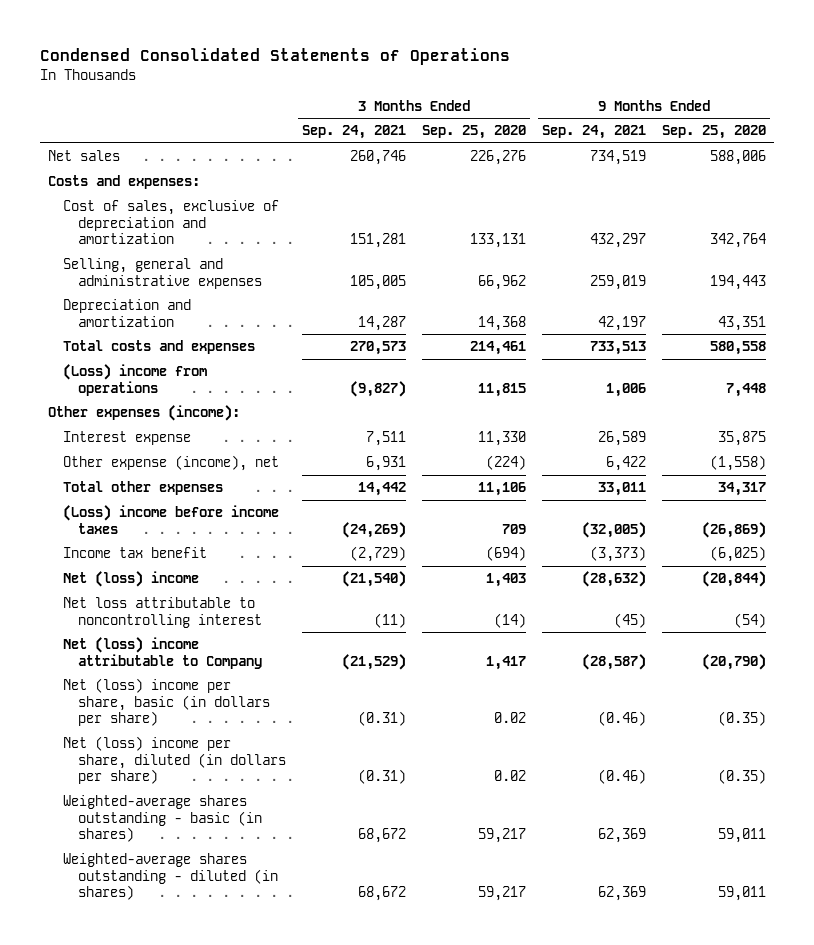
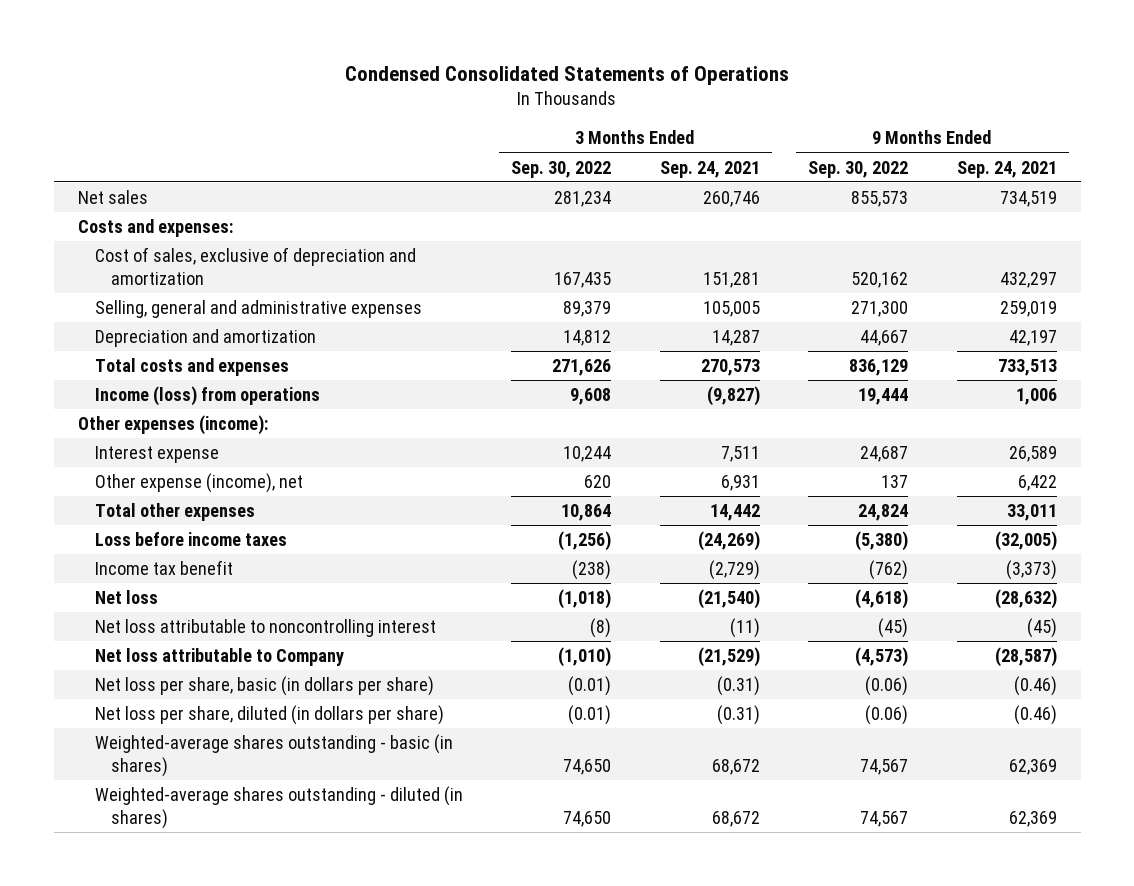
[422,125,527,140] Sep. 25, 2020 -> none
[661,125,766,140] Sep. 25, 2020 -> none
none -> [511,160,612,178] Sep. 30, 2022
none -> [808,160,909,178] Sep. 30, 2022
[63,364,208,396] (Loss) income from operations -> [94,385,320,406] Income (loss) from operations
[63,505,280,534] (Loss) income before income taxes -> [94,531,287,546] Loss before income taxes
[63,571,200,588] Net (loss) income -> [94,589,158,604] Net loss
[63,637,263,669] Net (loss) income attributable to Company -> [94,647,344,666] Net loss attributable to Company
[63,678,271,727] Net (loss) income per share, basic (in dollars per share) -> [94,675,434,696] Net loss per share, basic (in dollars per share)
[63,736,287,785] Net (loss) income per share, diluted (in dollars per share) -> [94,704,444,725] Net loss per share, diluted (in dollars per share)

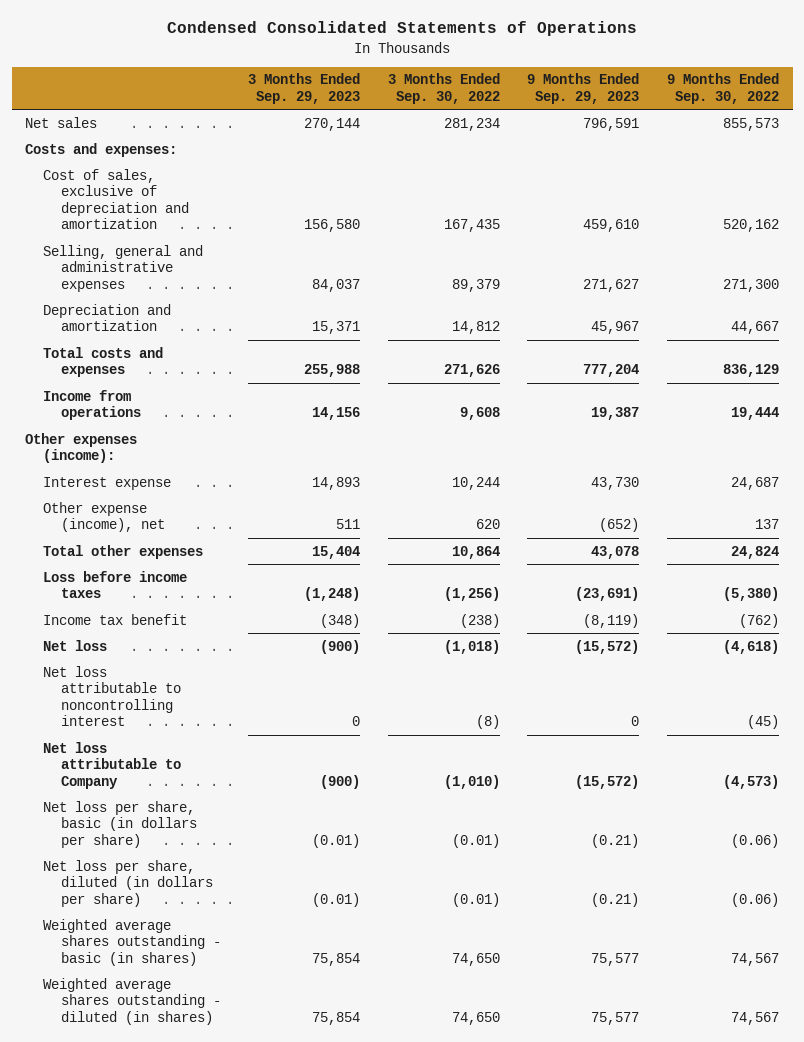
[659,160,760,178] Sep. 24, 2021 -> none
[956,160,1057,178] Sep. 24, 2021 -> none
none -> [248,73,361,104] 3 Months Ended Sep. 29, 2023
none -> [527,73,640,104] 9 Months Ended Sep. 29, 2023
[94,385,320,406] Income (loss) from operations -> [42,389,141,421] Income from operations
[94,733,453,777] Weighted-average shares outstanding - basic (in shares) -> [42,918,221,966] Weighted average shares outstanding - basic (in shares)
[94,785,463,829] Weighted-average shares outstanding - diluted (in shares) -> [42,977,221,1025] Weighted average shares outstanding - diluted (in shares)

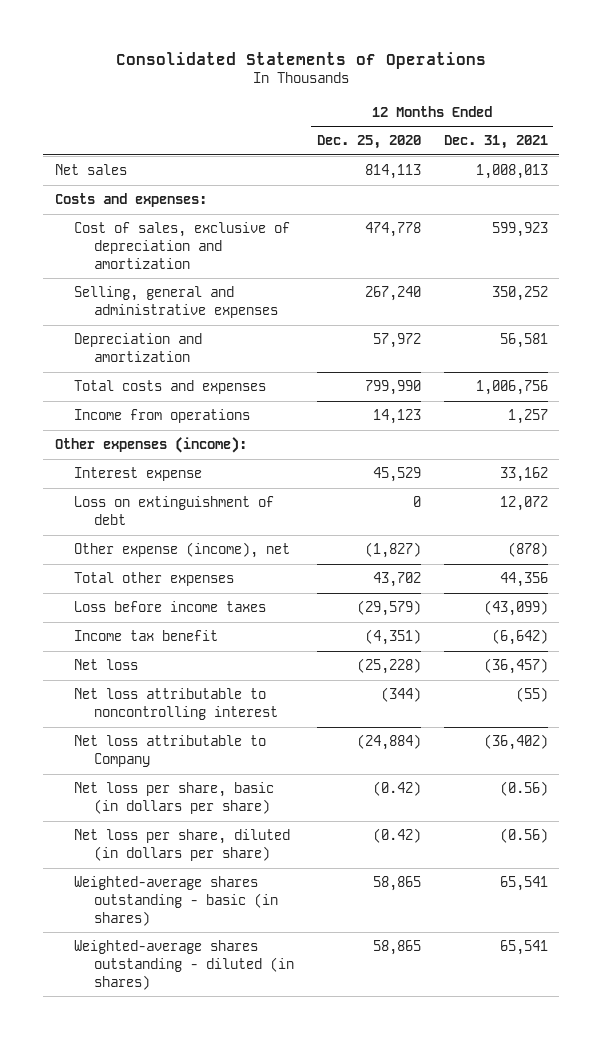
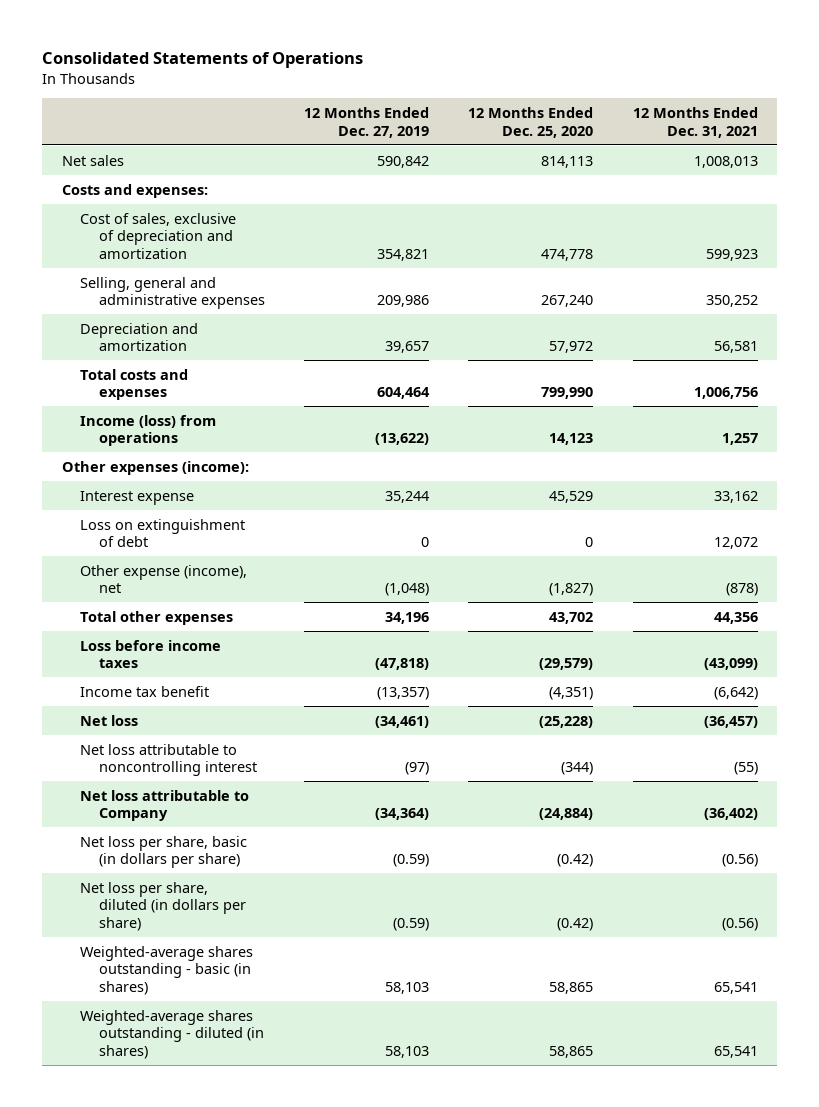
none -> [304,107,430,138] 12 Months Ended Dec. 27, 2019
[74,409,251,424] Income from operations -> [80,414,217,447] Income (loss) from operations

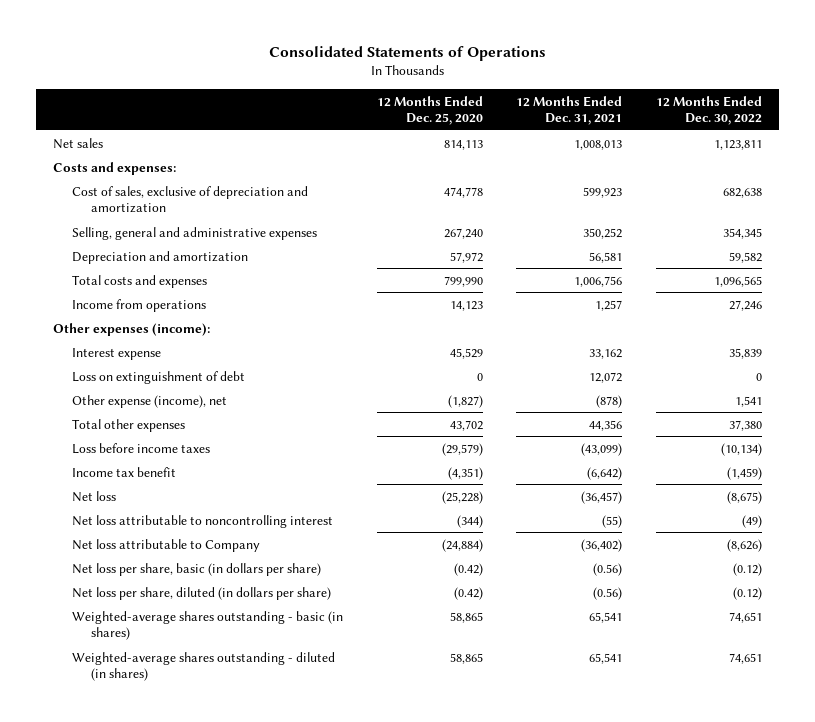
[304,107,430,138] 12 Months Ended Dec. 27, 2019 -> none
none -> [656,95,763,126] 12 Months Ended Dec. 30, 2022
[80,414,217,447] Income (loss) from operations -> [71,298,206,312] Income from operations

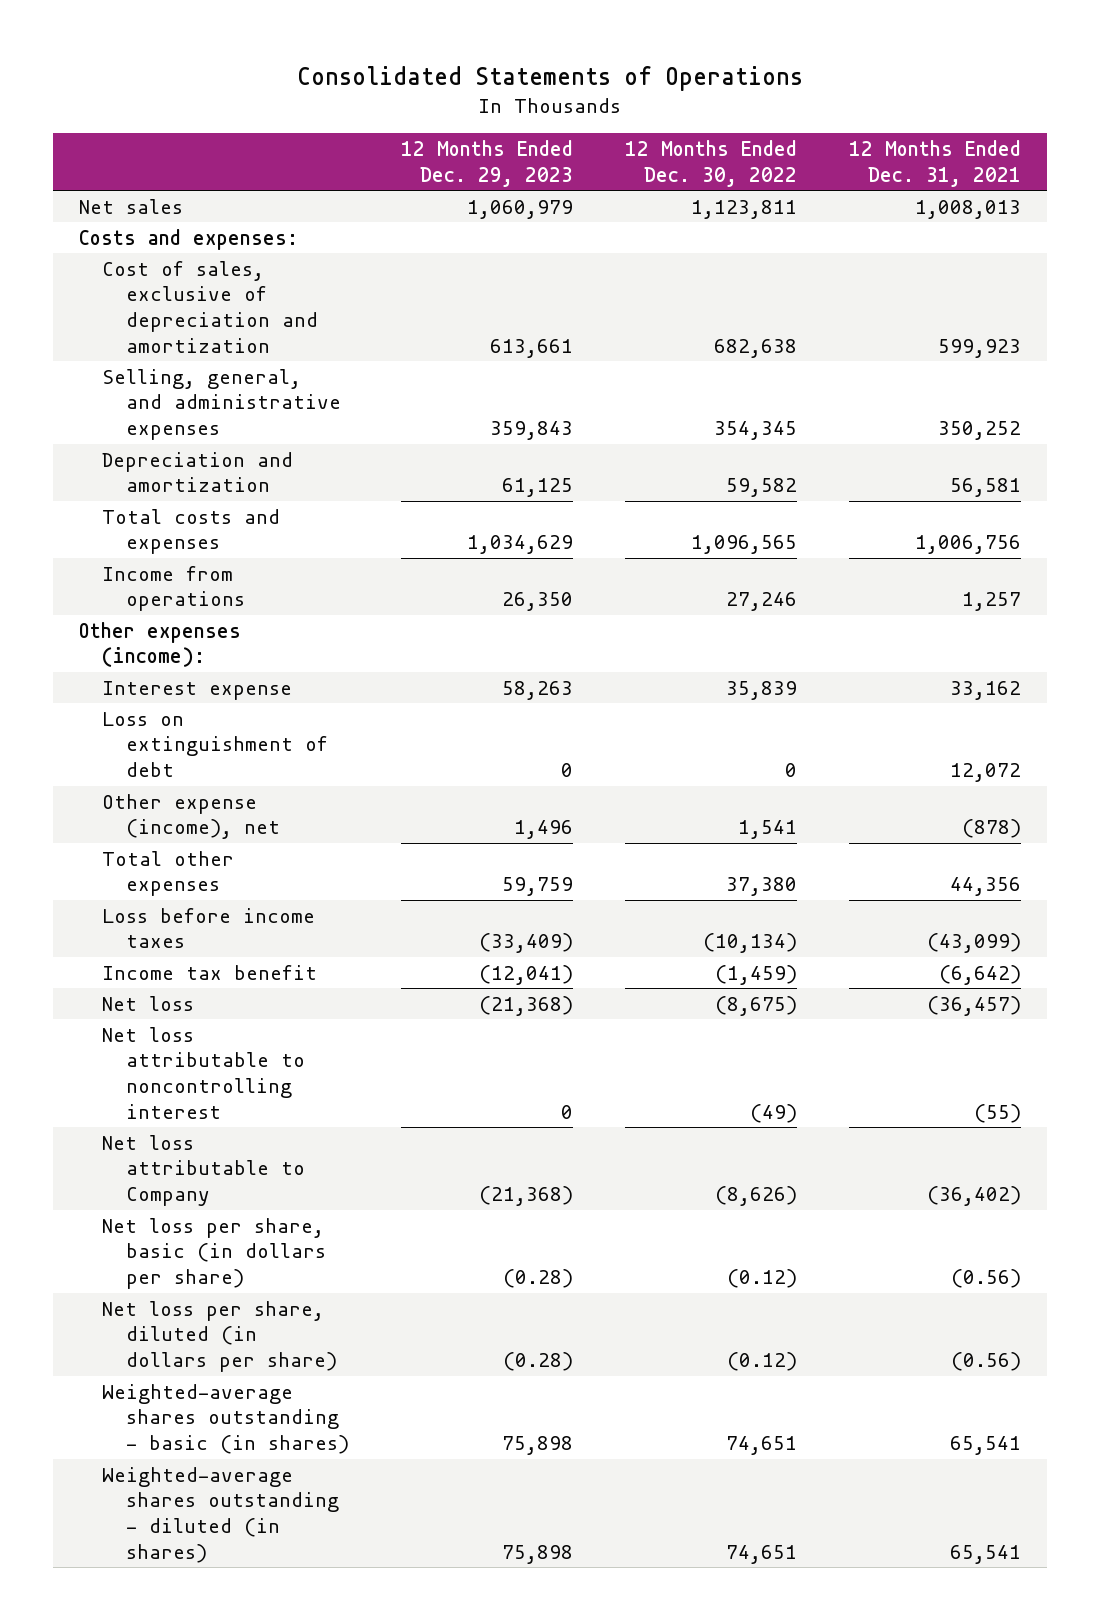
[376,95,483,126] 12 Months Ended Dec. 25, 2020 -> none
none -> [400,139,573,187] 12 Months Ended Dec. 29, 2023
[71,226,317,240] Selling, general and administrative expenses -> [102,368,341,441] Selling, general, and administrative expenses

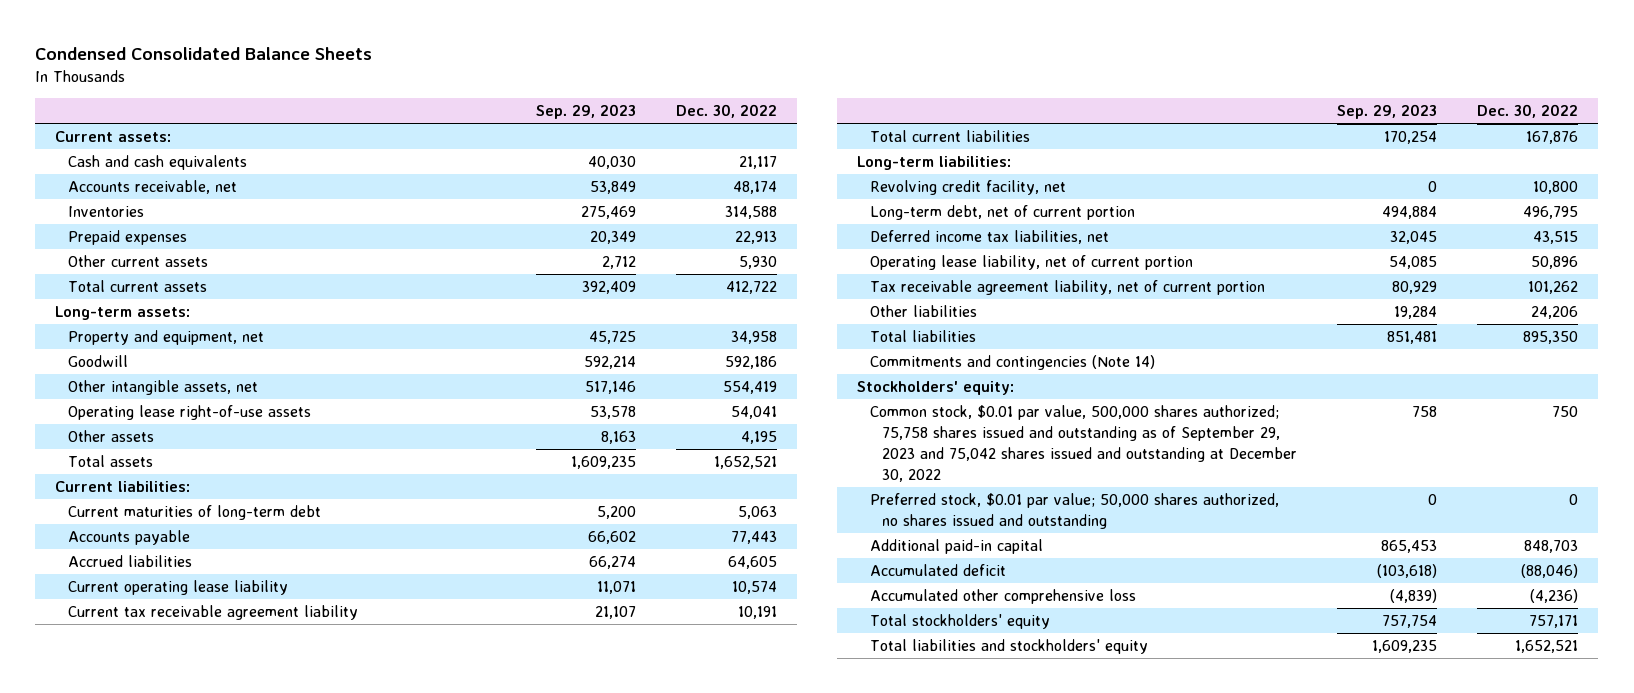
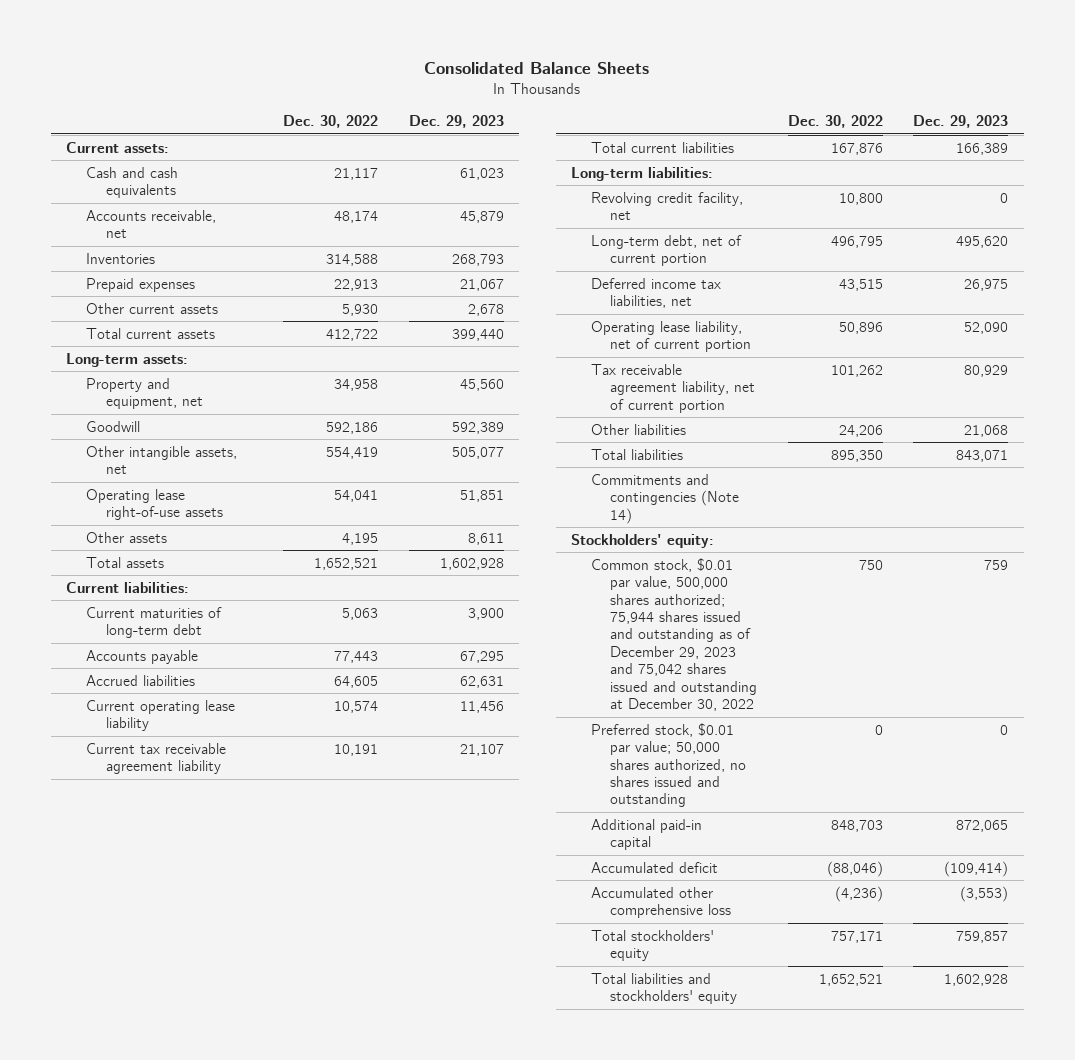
[35,47,373,61] Condensed Consolidated Balance Sheets -> [424,61,650,74] Consolidated Balance Sheets
[535,104,636,120] Sep. 29, 2023 -> none
none -> [408,115,504,129] Dec. 29, 2023
[869,405,1298,482] Common stock, $0.01 par value, 500,000 shares authorized; 75,758 shares issued and outstanding as of September 29, 2023 and 75,042 shares issued and outstanding at December 30, 2022 -> [590,557,758,712] Common stock, $0.01 par value, 500,000 shares authorized; 75,944 shares issued and outstanding as of December 29, 2023 and 75,042 shares issued and outstanding at December 30, 2022

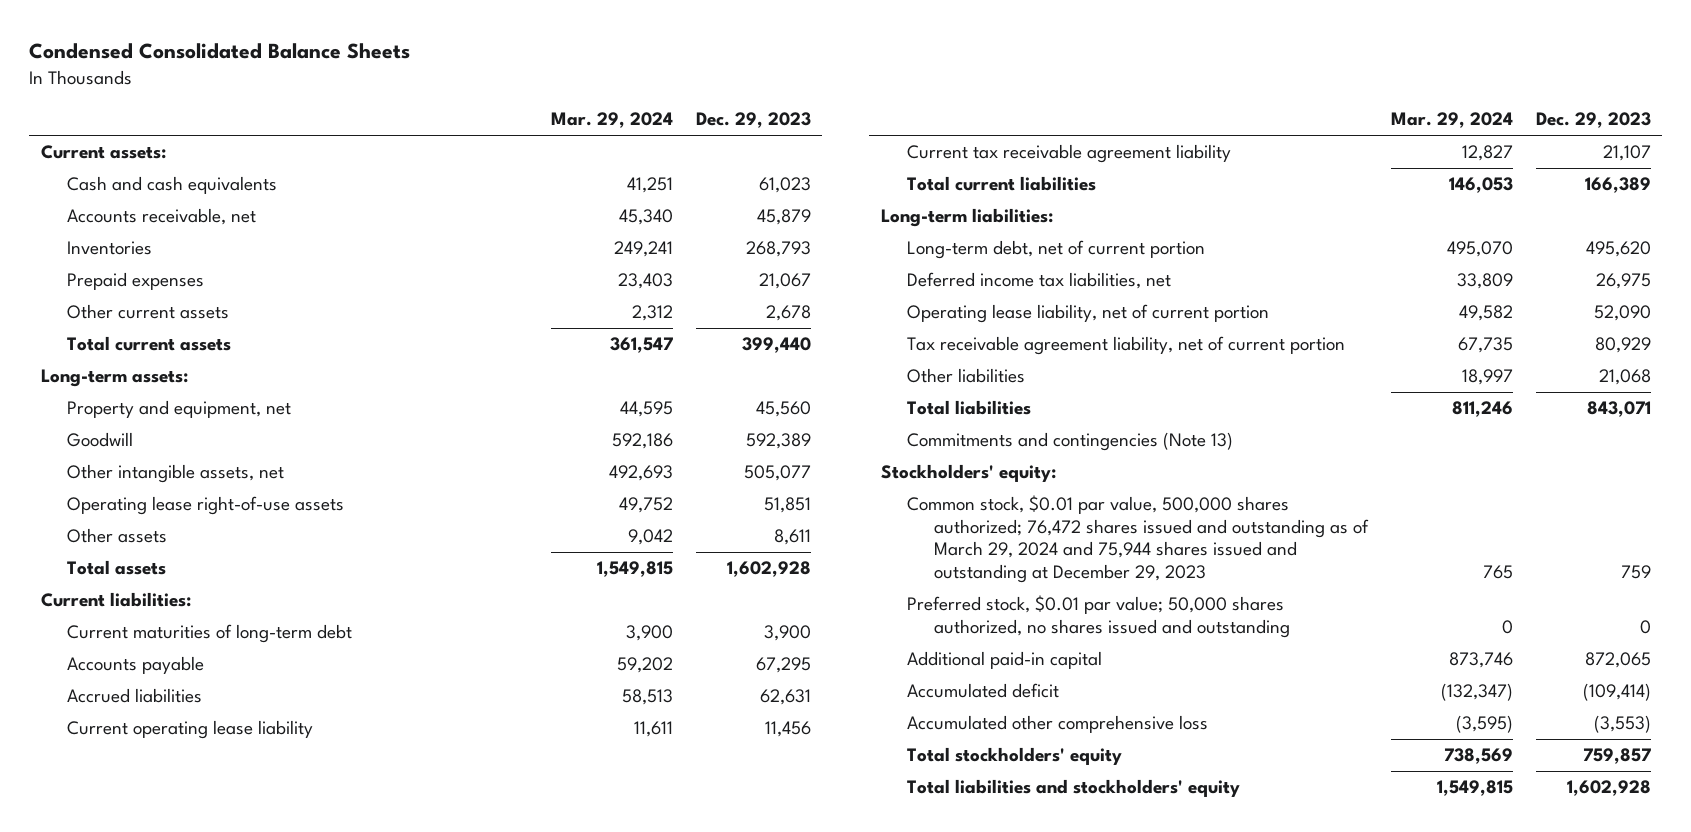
[424,61,650,74] Consolidated Balance Sheets -> [29,43,411,60] Condensed Consolidated Balance Sheets
[283,115,379,129] Dec. 30, 2022 -> none
none -> [550,112,673,129] Mar. 29, 2024
[590,191,743,221] Revolving credit facility, net -> none
[590,473,740,524] Commitments and contingencies (Note 14) -> [907,432,1234,452] Commitments and contingencies (Note 13)
[590,557,758,712] Common stock, $0.01 par value, 500,000 shares authorized; 75,944 shares issued and outstanding as of December 29, 2023 and 75,042 shares issued and outstanding at December 30, 2022 -> [907,495,1369,583] Common stock, $0.01 par value, 500,000 shares authorized; 76,472 shares issued and outstanding as of March 29, 2024 and 75,944 shares issued and outstanding at December 29, 2023

